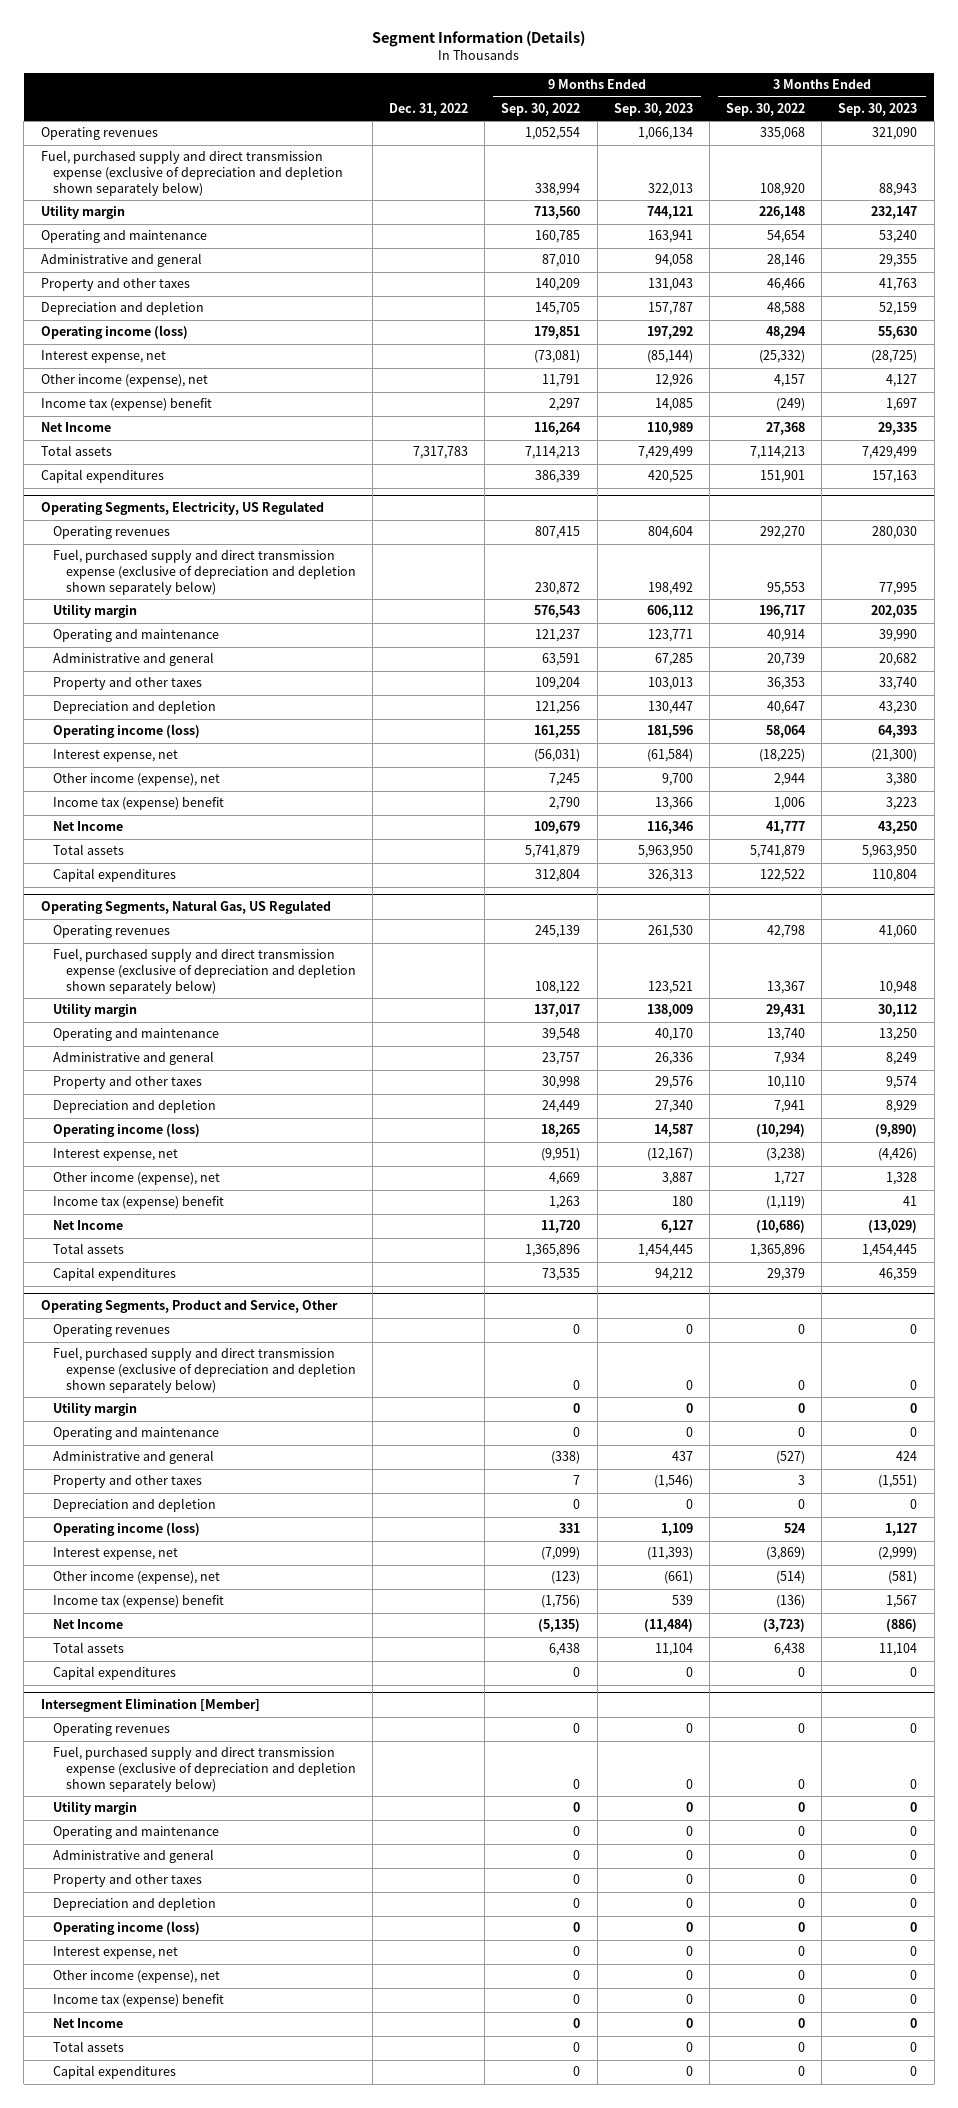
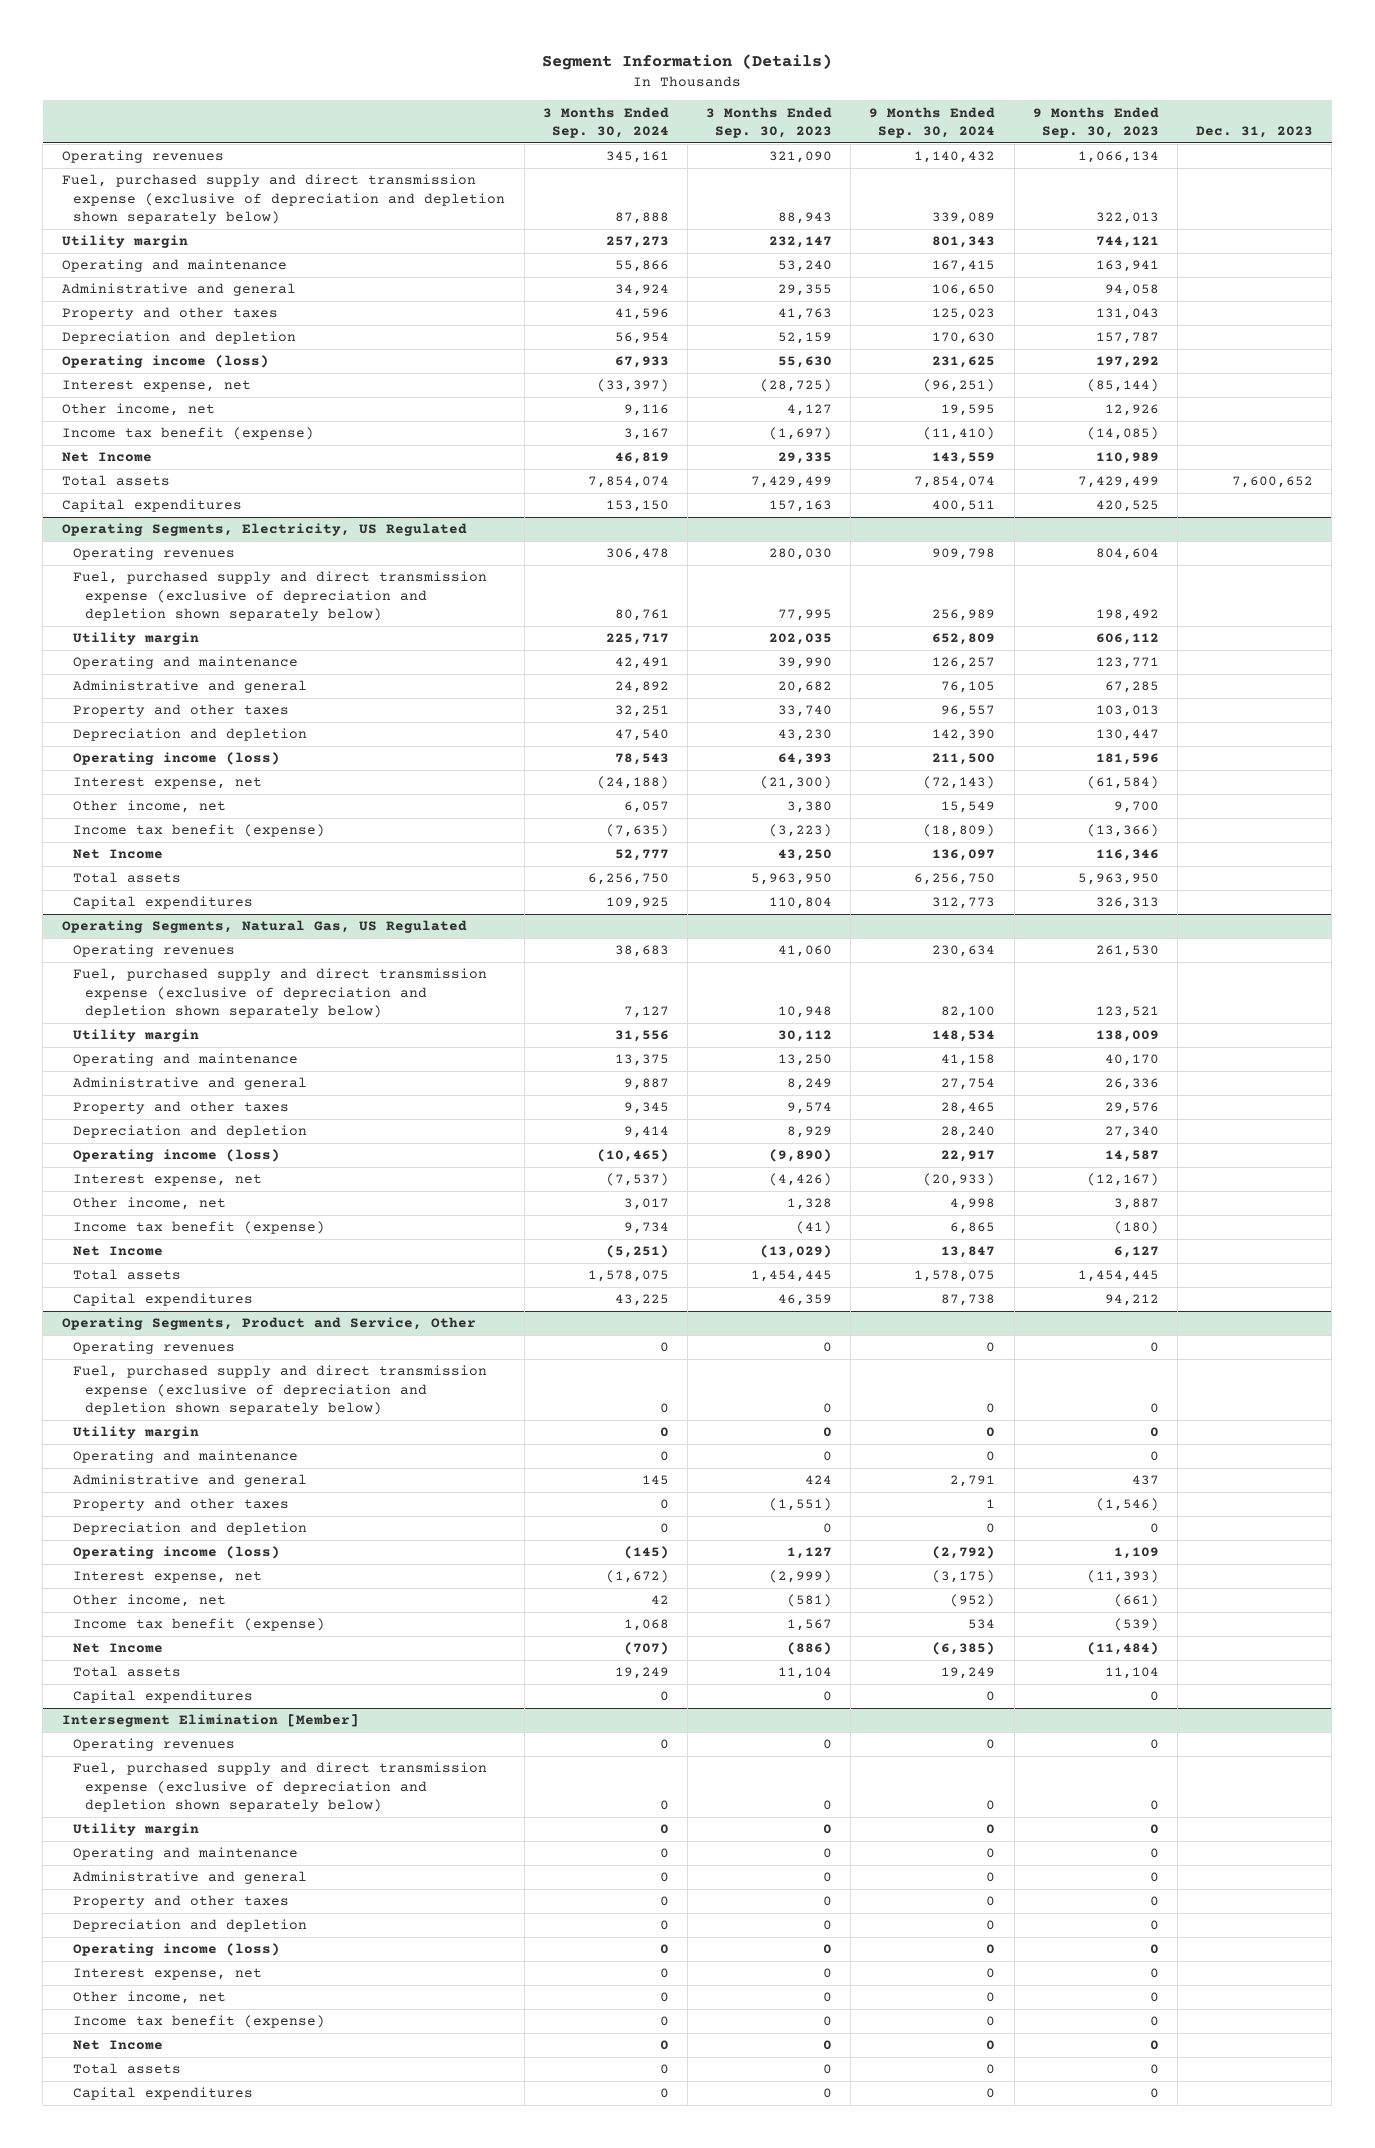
[389,102,469,116] Dec. 31, 2022 -> none
[501,102,581,116] Sep. 30, 2022 -> none
[726,102,806,116] Sep. 30, 2022 -> none
none -> [542,106,669,139] 3 Months Ended Sep. 30, 2024
none -> [869,106,996,139] 9 Months Ended Sep. 30, 2024
none -> [1196,126,1314,139] Dec. 31, 2023
[40,374,208,388] Other income (expense), net -> [61,403,215,417] Other income, net
[40,398,212,412] Income tax (expense) benefit -> [61,427,314,441] Income tax benefit (expense)
[654,398,693,412] 14,085 -> [1086,427,1159,441] (14,085)
[886,398,918,412] 1,697 -> [769,427,833,441] (1,697)
[53,773,221,787] Other income (expense), net -> [73,800,227,814] Other income, net
[53,797,225,811] Income tax (expense) benefit -> [73,824,326,838] Income tax benefit (expense)
[654,797,693,811] 13,366 -> [1086,824,1159,838] (13,366)
[886,797,918,811] 3,223 -> [769,824,833,838] (3,223)
[53,1172,221,1186] Other income (expense), net -> [73,1197,227,1211] Other income, net
[53,1196,225,1210] Income tax (expense) benefit -> [73,1221,326,1235] Income tax benefit (expense)
[671,1196,693,1207] 180 -> [1113,1221,1159,1235] (180)
[903,1196,918,1207] 41 -> [796,1221,833,1235] (41)
[53,1571,221,1585] Other income (expense), net -> [73,1594,227,1608] Other income, net
[53,1595,225,1609] Income tax (expense) benefit -> [73,1618,326,1632] Income tax benefit (expense)
[671,1595,693,1606] 539 -> [1113,1618,1159,1632] (539)
[53,1970,221,1984] Other income (expense), net -> [73,1991,227,2005] Other income, net
[53,1994,225,2008] Income tax (expense) benefit -> [73,2015,326,2029] Income tax benefit (expense)

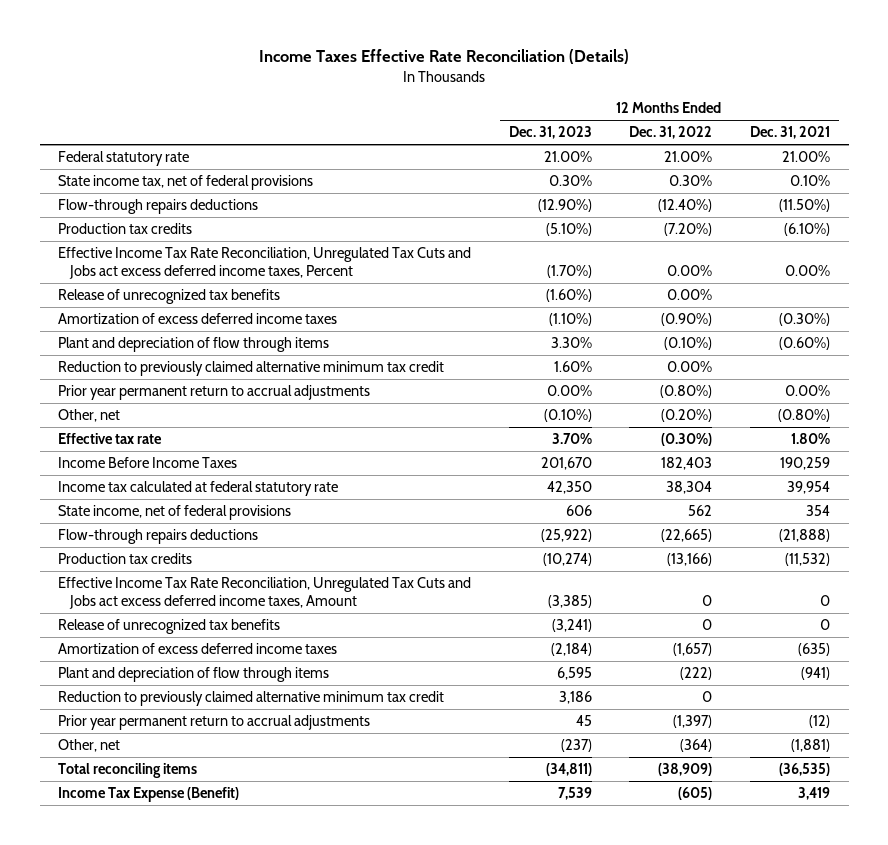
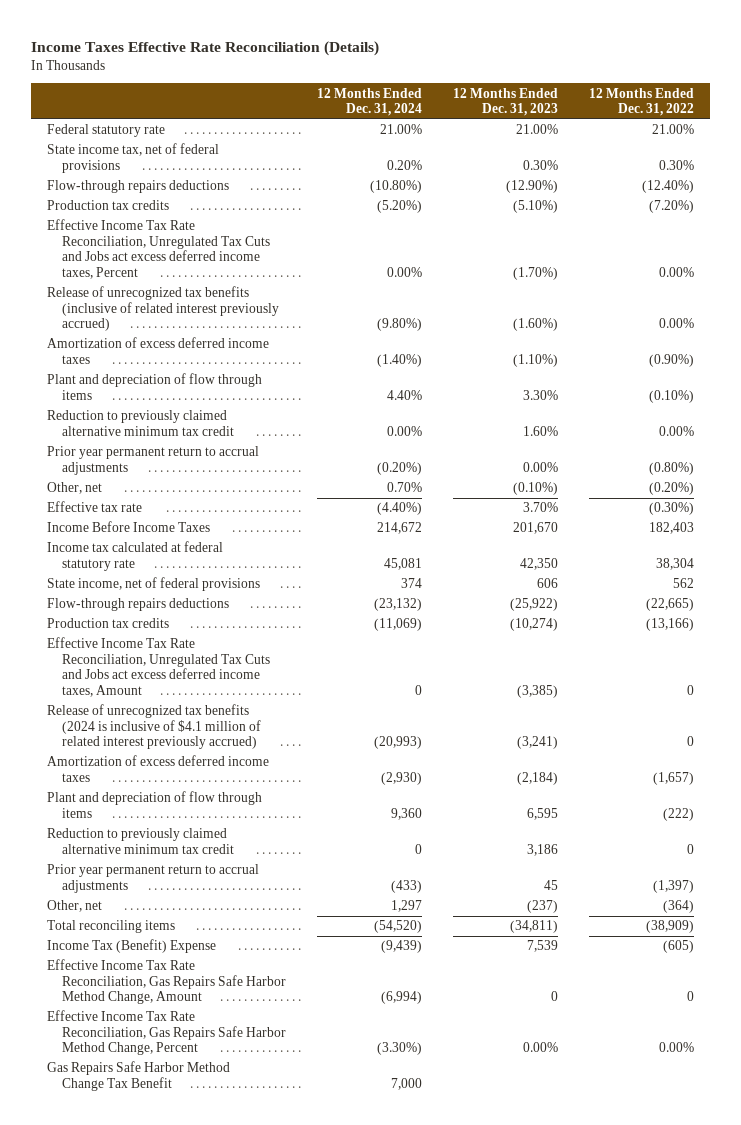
[749,126,830,140] Dec. 31, 2021 -> none
none -> [316,87,422,117] 12 Months Ended Dec. 31, 2024
[58,289,281,305] Release of unrecognized tax benefits -> [46,286,279,332] Release of unrecognized tax benefits (inclusive of related interest previously accrued)
[58,619,281,635] Release of unrecognized tax benefits -> [46,704,261,750] Release of unrecognized tax benefits (2024 is inclusive of $4.1 million of related interest previously accrued)
[58,787,240,803] Income Tax Expense (Benefit) -> [46,939,216,954] Income Tax (Benefit) Expense
none -> [46,959,286,1005] Effective Income Tax Rate Reconciliation, Gas Repairs Safe Harbor Method Change, Amount
none -> [46,1010,286,1056] Effective Income Tax Rate Reconciliation, Gas Repairs Safe Harbor Method Change, Percent
none -> [46,1061,230,1091] Gas Repairs Safe Harbor Method Change Tax Benefit

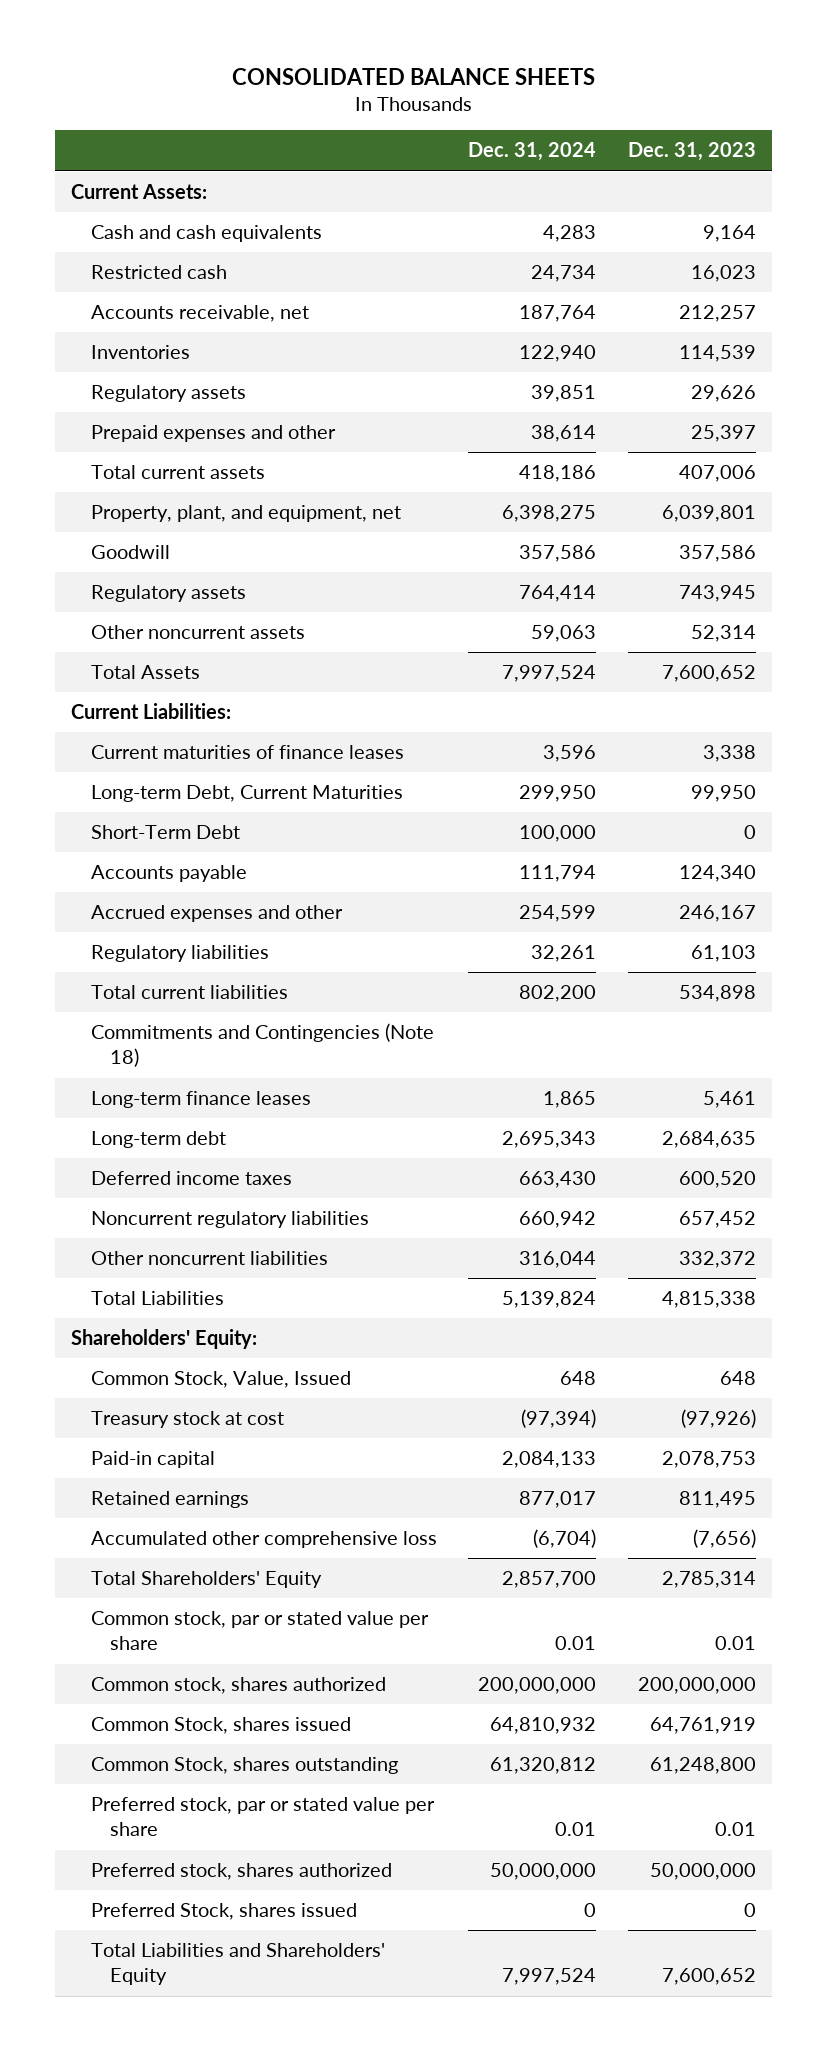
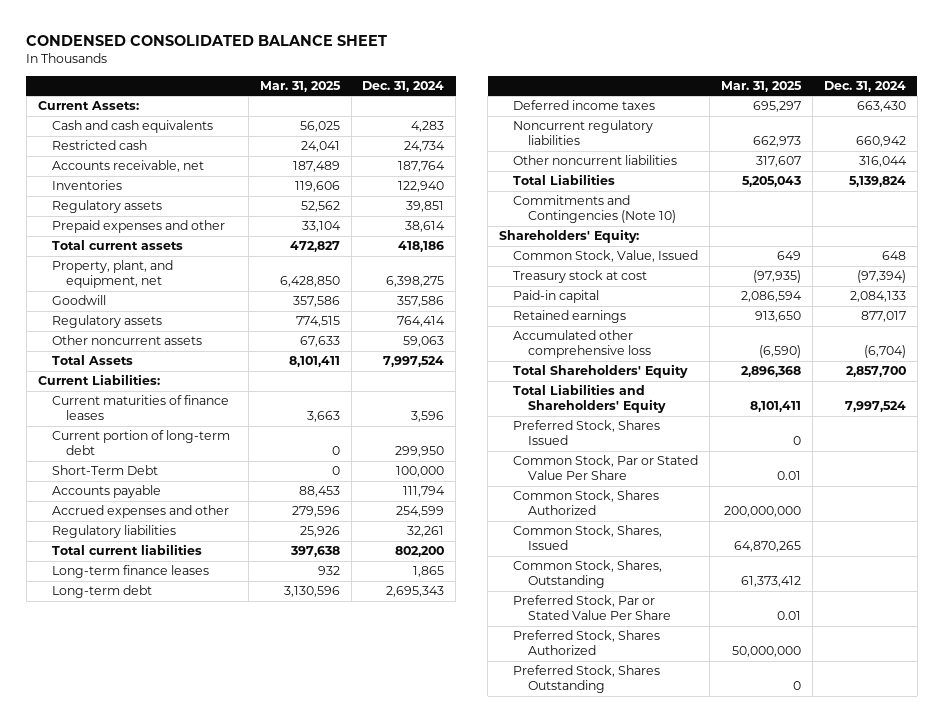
[231,67,595,85] CONSOLIDATED BALANCE SHEETS -> [26,34,388,46] CONDENSED CONSOLIDATED BALANCE SHEET
[628,142,757,162] Dec. 31, 2023 -> none
none -> [259,80,341,92] Mar. 31, 2025
[90,785,403,803] Long-term Debt, Current Maturities -> [51,430,230,456] Current portion of long-term debt
[90,1023,434,1068] Commitments and Contingencies (Note 18) -> none
none -> [513,195,676,224] Commitments and Contingencies (Note 10)
[90,1611,429,1651] Common stock, par or stated value per share -> none
[90,1677,386,1695] Common stock, shares authorized -> none
[90,1717,351,1735] Common Stock, shares issued -> none
[90,1757,398,1775] Common Stock, shares outstanding -> none
[90,1797,435,1837] Preferred stock, par or stated value per share -> none
[90,1863,392,1881] Preferred stock, shares authorized -> none
[90,1903,357,1921] Preferred Stock, shares issued -> none
none -> [513,420,661,446] Preferred Stock, Shares Issued
none -> [513,455,699,481] Common Stock, Par or Stated Value Per Share
none -> [513,490,660,516] Common Stock, Shares Authorized
none -> [513,525,663,551] Common Stock, Shares, Issued
none -> [513,560,663,589] Common Stock, Shares, Outstanding
none -> [513,595,671,621] Preferred Stock, Par or Stated Value Per Share
none -> [513,630,661,656] Preferred Stock, Shares Authorized
none -> [513,665,661,694] Preferred Stock, Shares Outstanding

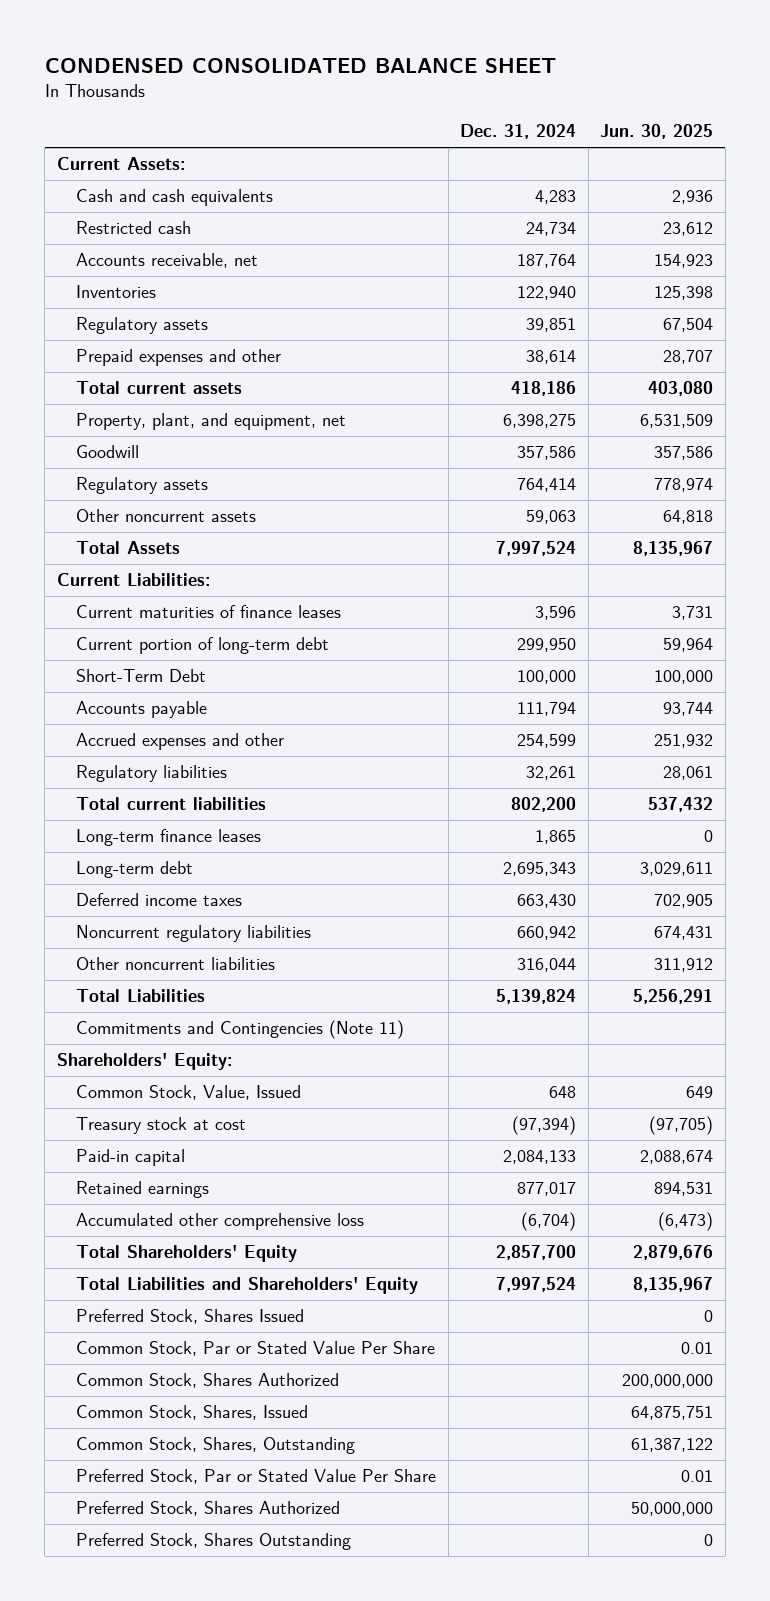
[259,80,341,92] Mar. 31, 2025 -> none
none -> [600,124,714,140] Jun. 30, 2025
[513,195,676,224] Commitments and Contingencies (Note 10) -> [76,1020,405,1040] Commitments and Contingencies (Note 11)

